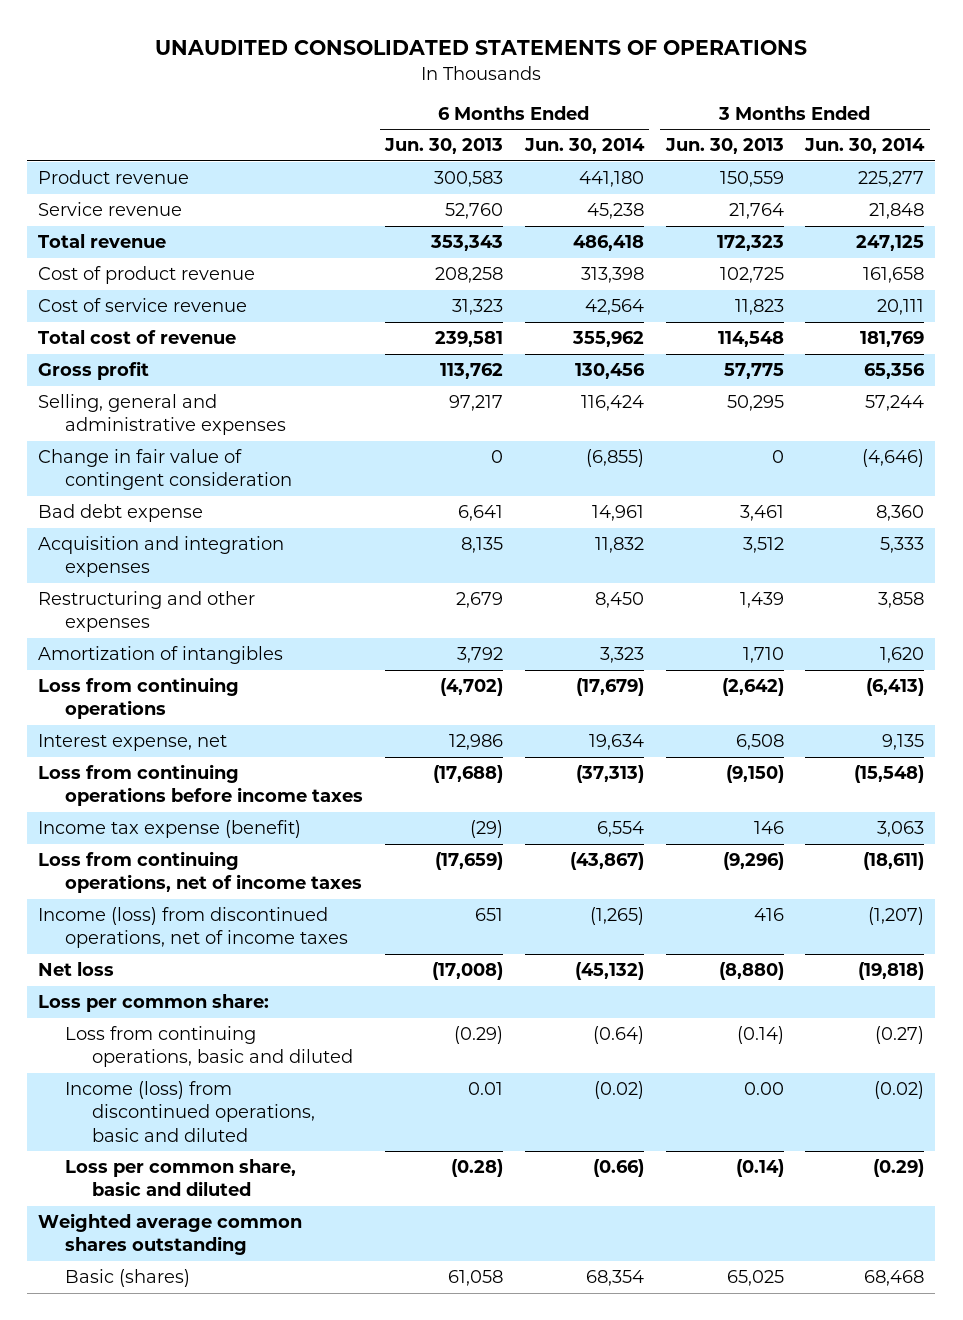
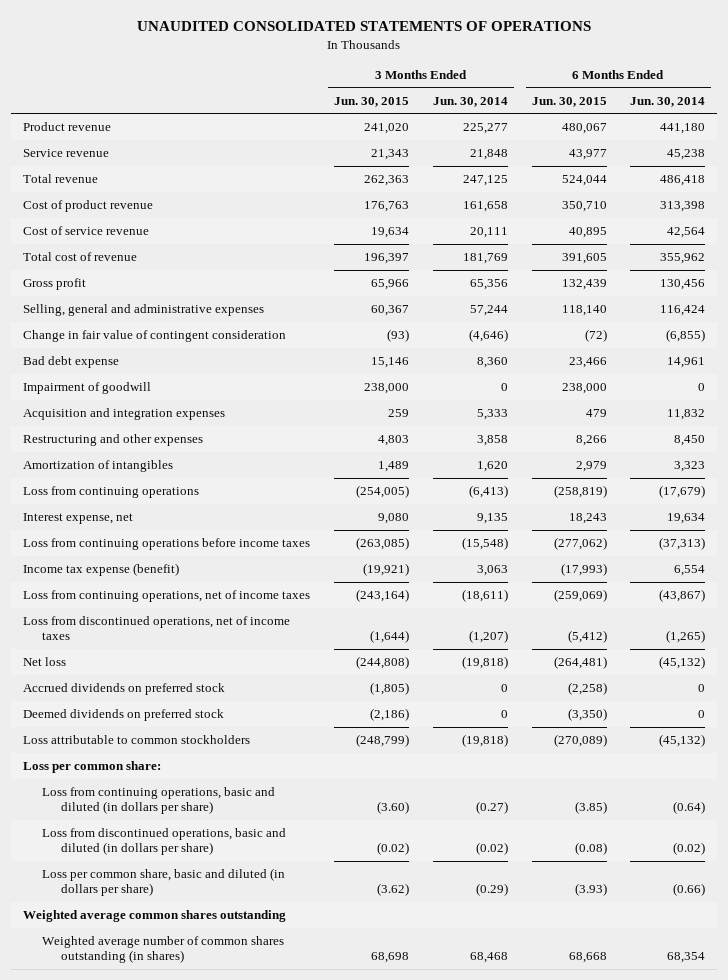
[383,138,503,155] Jun. 30, 2013 -> none
[664,138,784,155] Jun. 30, 2013 -> none
none -> [333,96,409,107] Jun. 30, 2015
none -> [531,96,607,107] Jun. 30, 2015
none -> [22,382,151,395] Impairment of goodwill
[38,907,349,949] Income (loss) from discontinued operations, net of income taxes -> [22,616,290,641] Loss from discontinued operations, net of income taxes
none -> [22,683,225,696] Accrued dividends on preferred stock
none -> [22,709,224,722] Deemed dividends on preferred stock
none -> [22,735,250,745] Loss attributable to common stockholders
[65,1026,354,1068] Loss from continuing operations, basic and diluted -> [41,787,275,815] Loss from continuing operations, basic and diluted (in dollars per share)
[65,1081,316,1142] Income (loss) from discontinued operations, basic and diluted -> [41,828,286,856] Loss from discontinued operations, basic and diluted (in dollars per share)
[65,1159,297,1197] Loss per common share, basic and diluted -> [41,868,285,897] Loss per common share, basic and diluted (in dollars per share)
[65,1269,191,1288] Basic (shares) -> [41,936,284,964] Weighted average number of common shares outstanding (in shares)

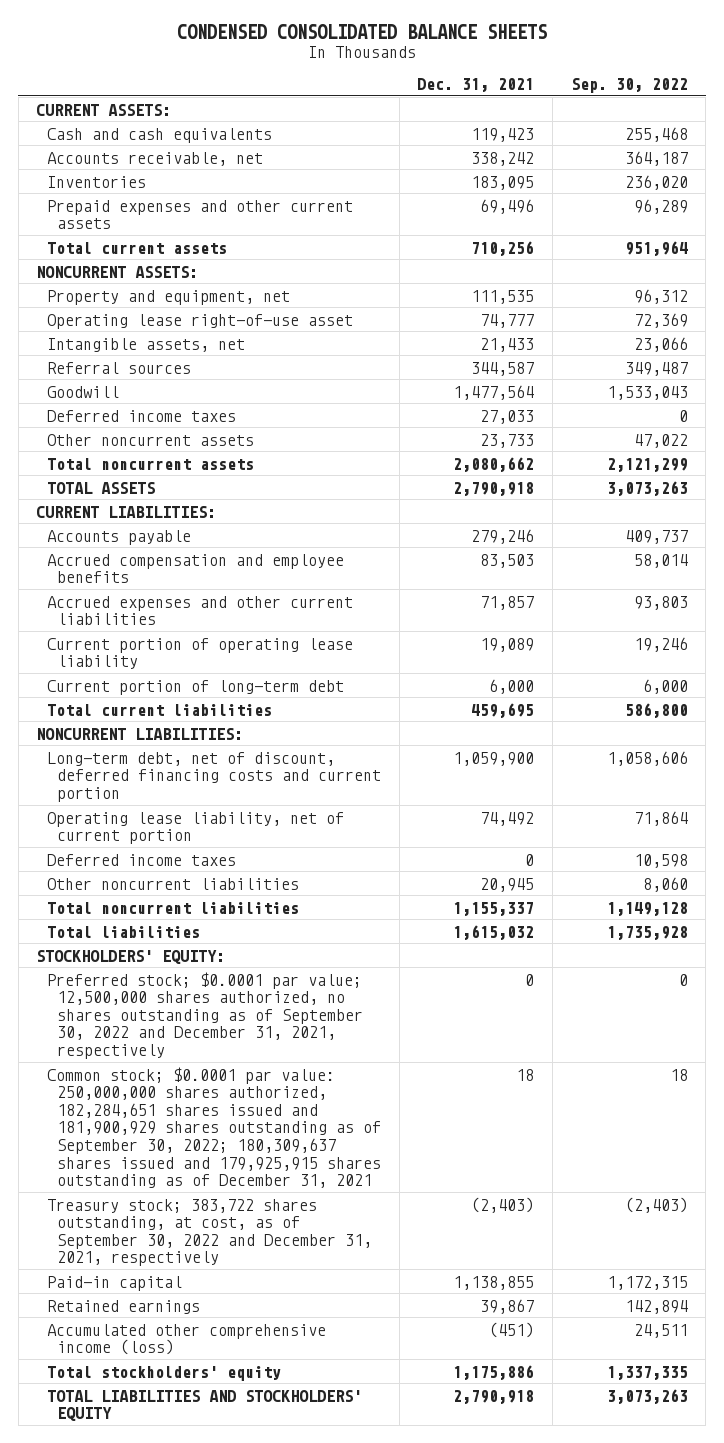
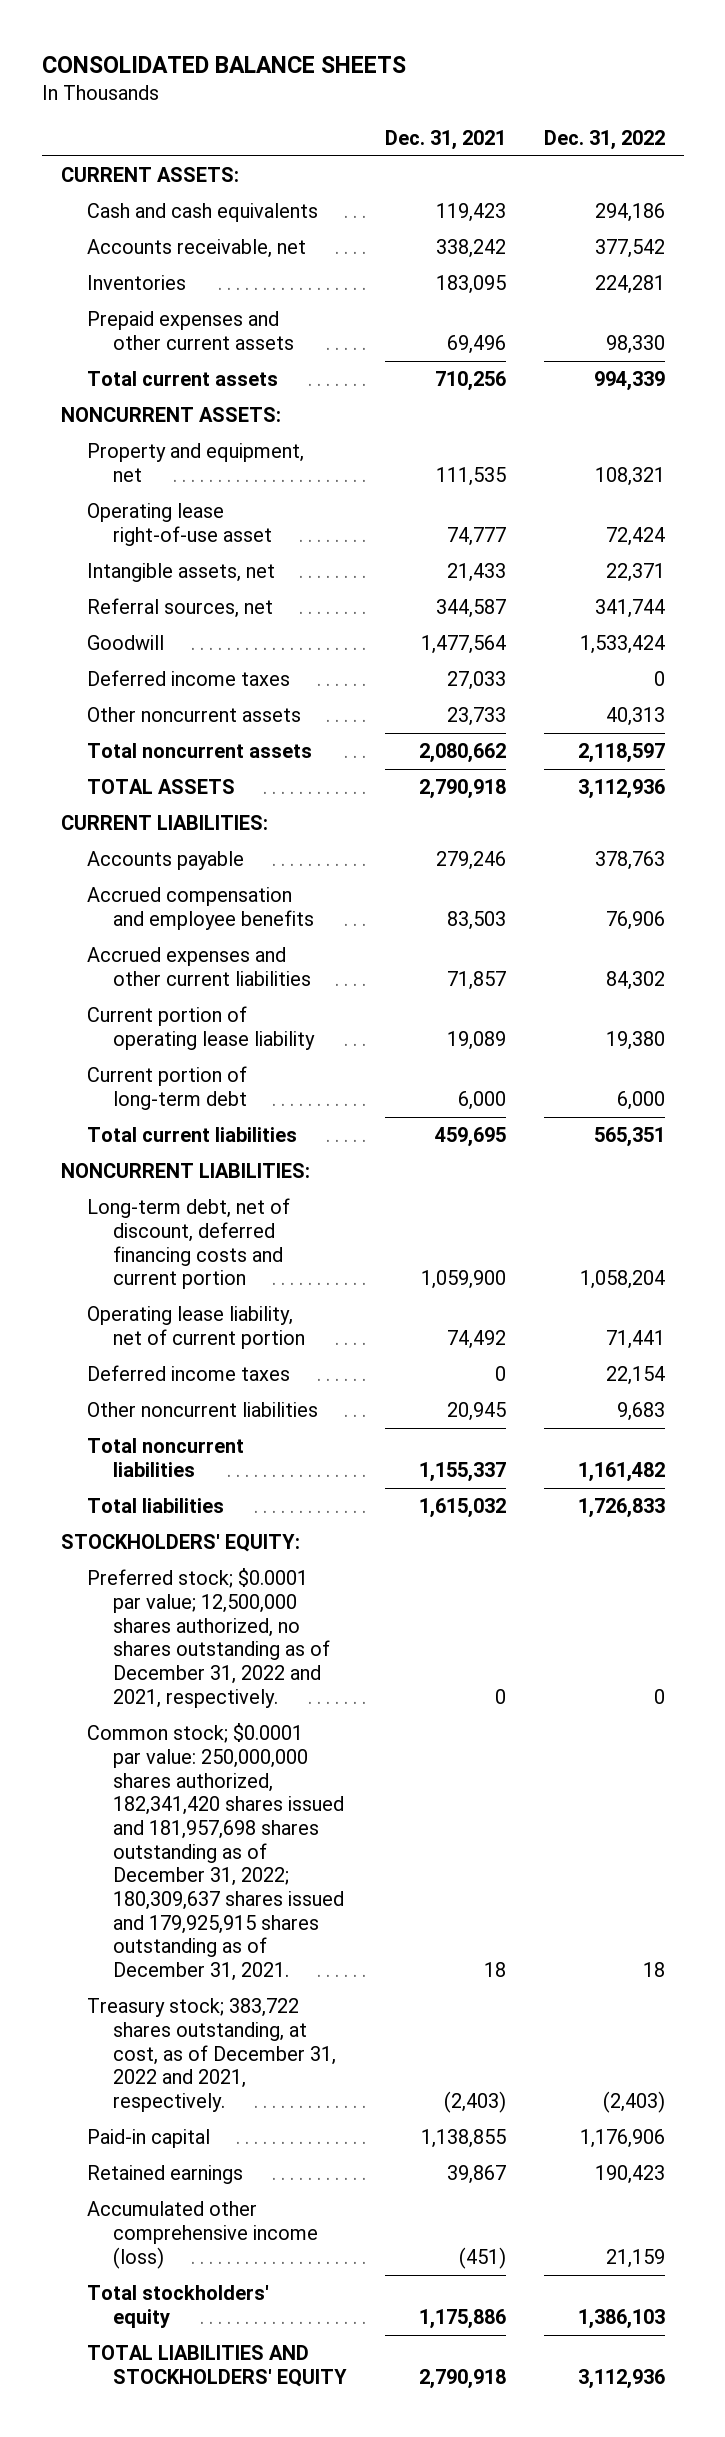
[177,24,548,40] CONDENSED CONSOLIDATED BALANCE SHEETS -> [41,55,406,73] CONSOLIDATED BALANCE SHEETS
[570,78,688,94] Sep. 30, 2022 -> none
none -> [543,129,665,150] Dec. 31, 2022
[46,361,191,374] Referral sources -> [87,598,274,619] Referral sources, net
[46,971,363,1060] Preferred stock; $0.0001 par value; 12,500,000 shares authorized, no shares outstanding as of September 30, 2022 and December 31, 2021, respectively -> [87,1568,331,1708] Preferred stock; $0.0001 par value; 12,500,000 shares authorized, no shares outstanding as of December 31, 2022 and 2021, respectively.
[46,1066,381,1189] Common stock; $0.0001 par value: 250,000,000 shares authorized, 182,284,651 shares issued and 181,900,929 shares outstanding as of September 30, 2022; 180,309,637 shares issued and 179,925,915 shares outstanding as of December 31, 2021 -> [87,1723,345,1981] Common stock; $0.0001 par value: 250,000,000 shares authorized, 182,341,420 shares issued and 181,957,698 shares outstanding as of December 31, 2022; 180,309,637 shares issued and 179,925,915 shares outstanding as of December 31, 2021.
[46,1198,372,1267] Treasury stock; 383,722 shares outstanding, at cost, as of September 30, 2022 and December 31, 2021, respectively -> [87,1998,337,2112] Treasury stock; 383,722 shares outstanding, at cost, as of December 31, 2022 and 2021, respectively.

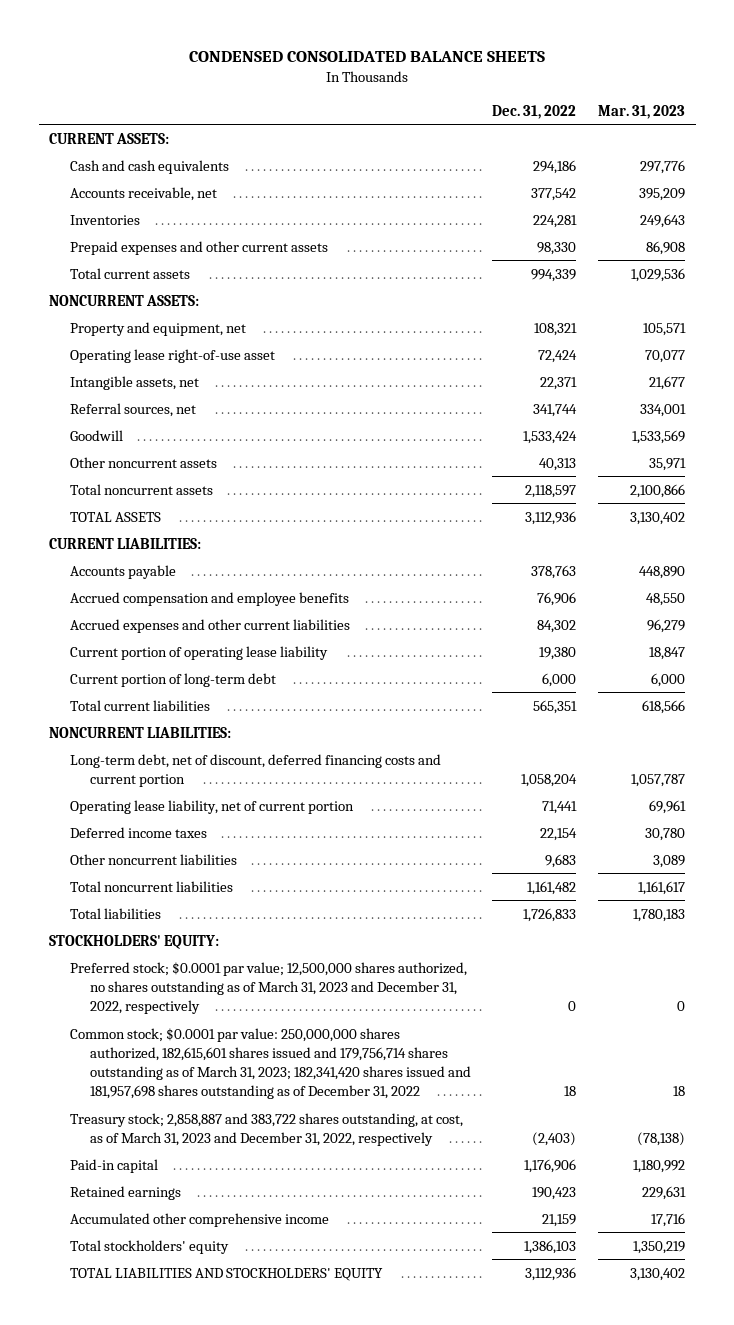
[41,55,406,73] CONSOLIDATED BALANCE SHEETS -> [189,50,546,62] CONDENSED CONSOLIDATED BALANCE SHEETS
[385,129,507,150] Dec. 31, 2021 -> none
none -> [597,104,685,119] Mar. 31, 2023
[87,670,291,687] Deferred income taxes -> none
[87,1568,331,1708] Preferred stock; $0.0001 par value; 12,500,000 shares authorized, no shares outstanding as of December 31, 2022 and 2021, respectively. -> [69,961,467,1015] Preferred stock; $0.0001 par value; 12,500,000 shares authorized, no shares outstanding as of March 31, 2023 and December 31, 2022, respectively
[87,1723,345,1981] Common stock; $0.0001 par value: 250,000,000 shares authorized, 182,341,420 shares issued and 181,957,698 shares outstanding as of December 31, 2022; 180,309,637 shares issued and 179,925,915 shares outstanding as of December 31, 2021. -> [69,1027,471,1100] Common stock; $0.0001 par value: 250,000,000 shares authorized, 182,615,601 shares issued and 179,756,714 shares outstanding as of March 31, 2023; 182,341,420 shares issued and 181,957,698 shares outstanding as of December 31, 2022
[87,1998,337,2112] Treasury stock; 383,722 shares outstanding, at cost, as of December 31, 2022 and 2021, respectively. -> [69,1112,463,1146] Treasury stock; 2,858,887 and 383,722 shares outstanding, at cost, as of March 31, 2023 and December 31, 2022, respectively
[87,2201,319,2269] Accumulated other comprehensive income (loss) -> [69,1212,329,1227] Accumulated other comprehensive income

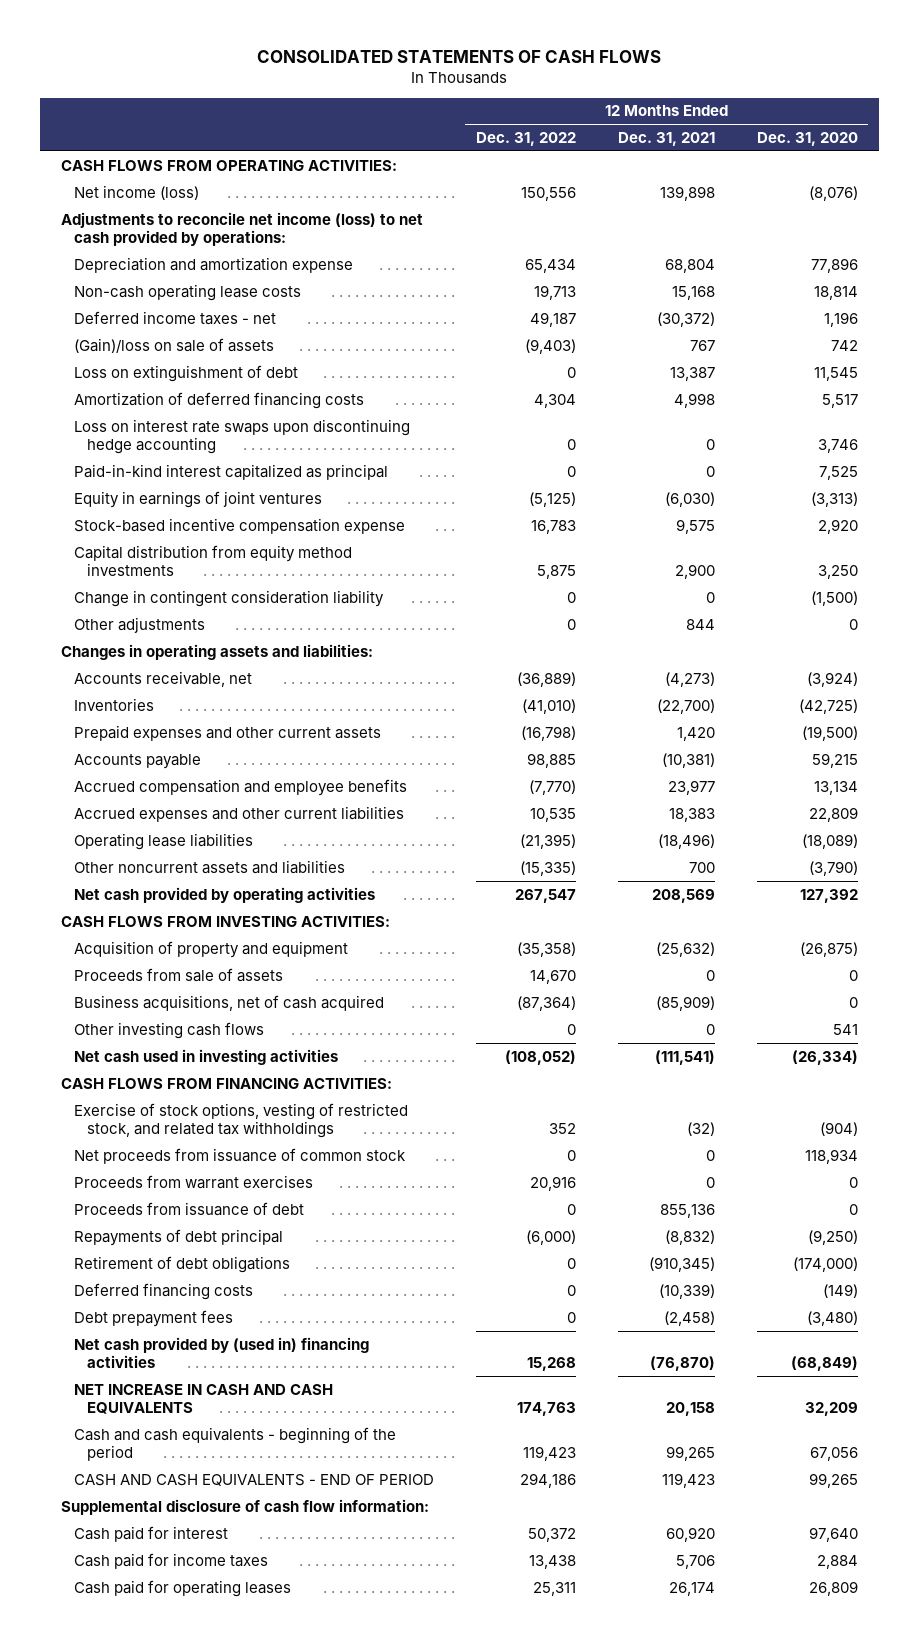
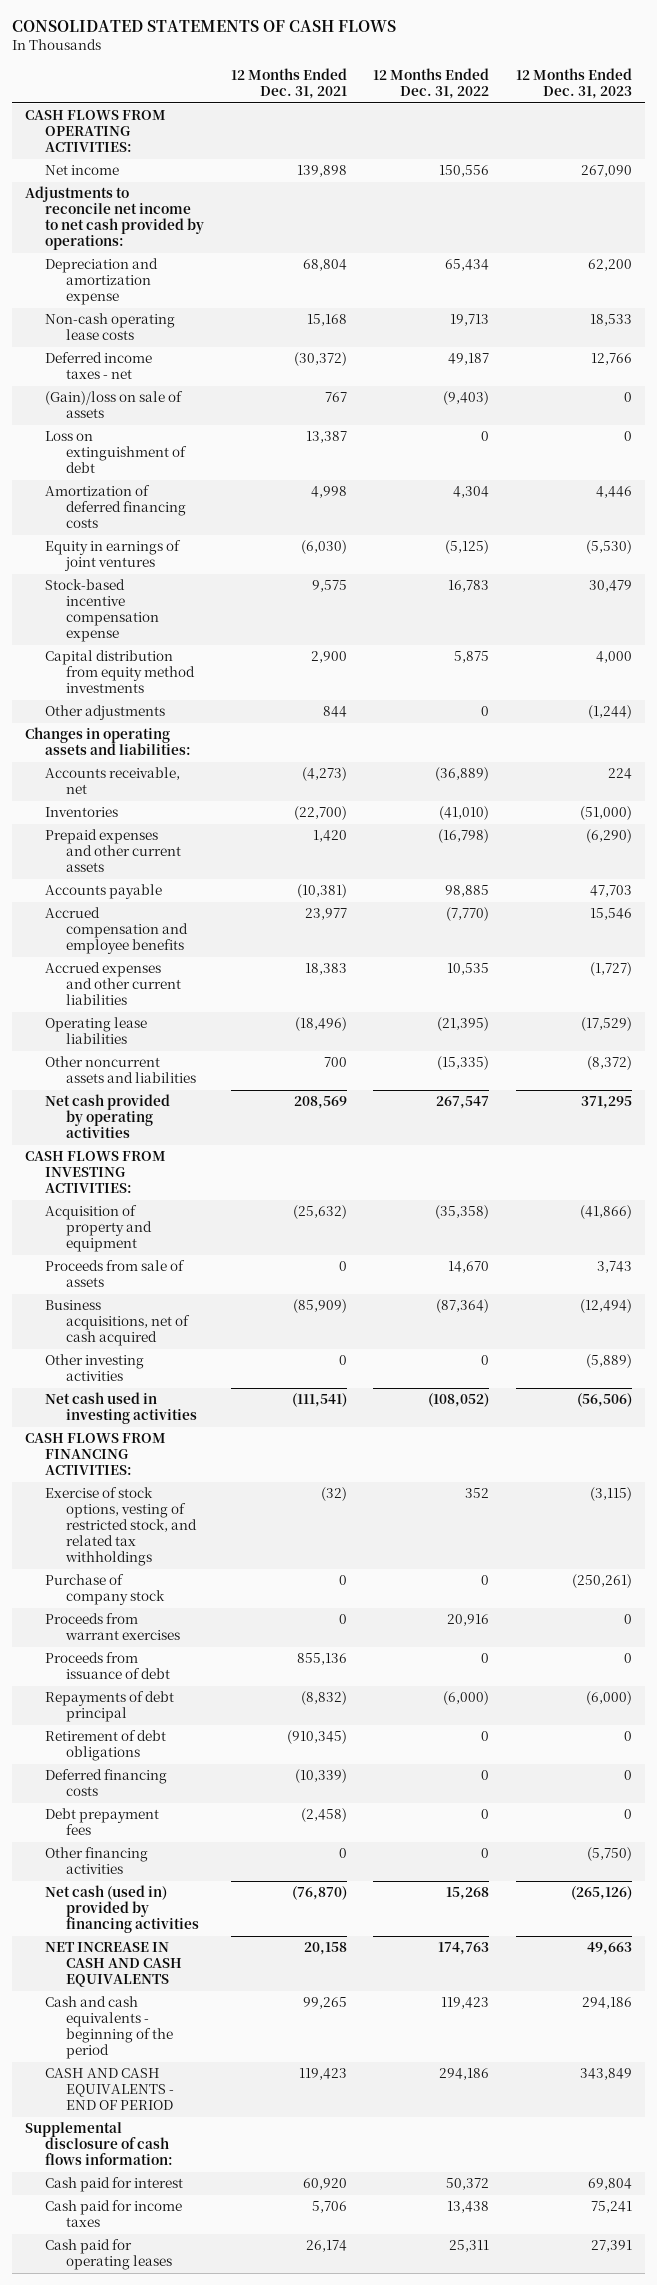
[756,131,858,146] Dec. 31, 2020 -> none
none -> [516,68,633,100] 12 Months Ended Dec. 31, 2023
[73,184,199,200] Net income (loss) -> [45,165,120,176] Net income
[60,211,423,246] Adjustments to reconcile net income (loss) to net cash provided by operations: -> [24,186,205,251] Adjustments to reconcile net income to net cash provided by operations:
[73,418,410,454] Loss on interest rate swaps upon discontinuing hedge accounting -> none
[73,463,388,480] Paid-in-kind interest capitalized as principal -> none
[73,589,384,607] Change in contingent consideration liability -> none
[73,1021,264,1039] Other investing cash flows -> [45,1354,145,1382] Other investing activities
[73,1147,406,1164] Net proceeds from issuance of common stock -> none
none -> [45,1574,165,1606] Purchase of company stock
none -> [45,1847,149,1875] Other financing activities
[73,1336,369,1368] Net cash provided by (used in) financing activities -> [45,1885,199,1934] Net cash (used in) provided by financing activities
[60,1498,429,1515] Supplemental disclosure of cash flow information: -> [24,2122,174,2166] Supplemental disclosure of cash flows information:

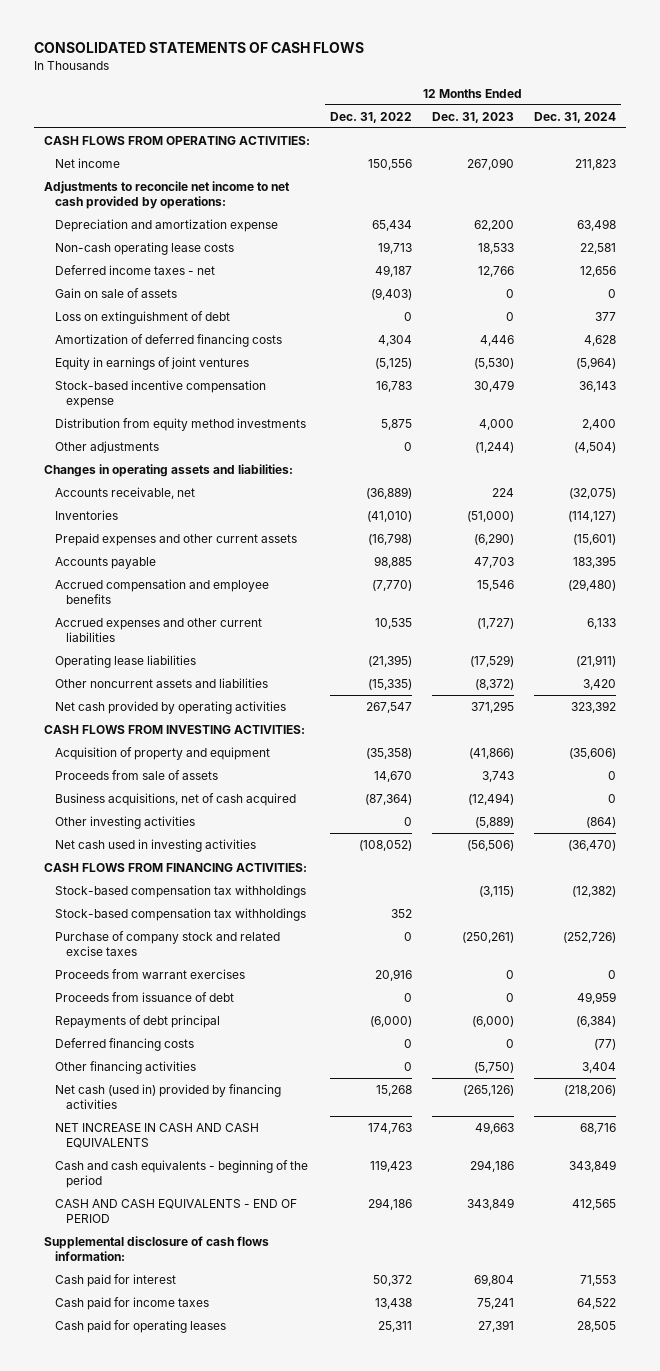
[230,68,347,100] 12 Months Ended Dec. 31, 2021 -> none
none -> [533,111,616,123] Dec. 31, 2024
[45,391,184,419] (Gain)/loss on sale of assets -> [55,287,178,298] Gain on sale of assets
[45,650,195,694] Capital distribution from equity method investments -> [55,417,307,431] Distribution from equity method investments
[45,1487,197,1567] Exercise of stock options, vesting of restricted stock, and related tax withholdings -> none
none -> [55,884,307,898] Stock-based compensation tax withholdings
none -> [55,907,307,921] Stock-based compensation tax withholdings
[45,1574,165,1606] Purchase of company stock -> [55,930,281,956] Purchase of company stock and related excise taxes
[45,1730,167,1762] Retirement of debt obligations -> none
[45,1808,160,1836] Debt prepayment fees -> none

